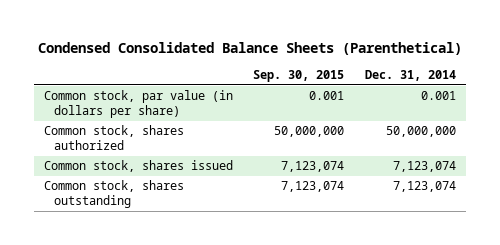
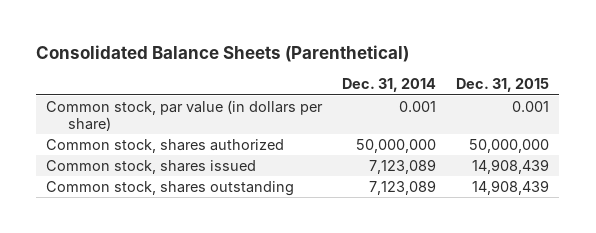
[37,41,462,55] Condensed Consolidated Balance Sheets (Parenthetical) -> [36,44,410,62] Consolidated Balance Sheets (Parenthetical)
[253,70,345,83] Sep. 30, 2015 -> none
none -> [456,78,550,93] Dec. 31, 2015
[392,161,456,173] 7,123,074 -> [369,158,437,174] 7,123,089
[392,181,456,193] 7,123,074 -> [369,179,437,195] 7,123,089

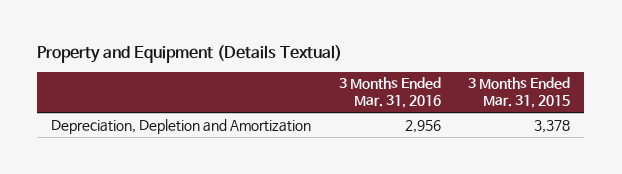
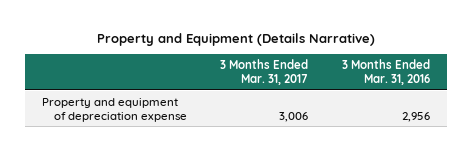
[37,45,343,64] Property and Equipment (Details Textual) -> [97,32,376,46] Property and Equipment (Details Narrative)
[468,77,571,109] 3 Months Ended Mar. 31, 2015 -> none
none -> [220,58,309,86] 3 Months Ended Mar. 31, 2017
[51,118,312,134] Depreciation, Depletion and Amortization -> [42,97,187,123] Property and equipment of depreciation expense

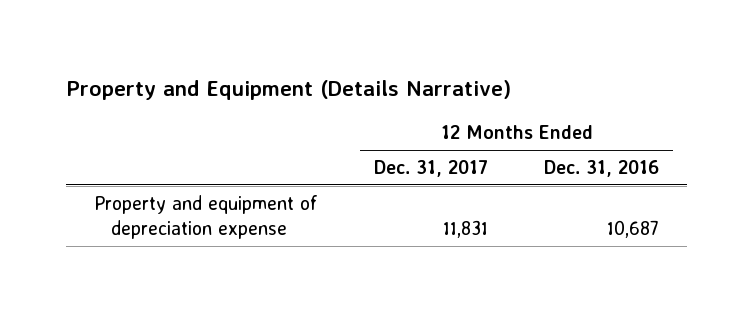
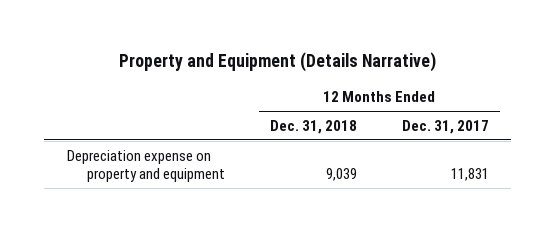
[544,160,660,178] Dec. 31, 2016 -> none
none -> [269,119,357,134] Dec. 31, 2018
[93,194,318,239] Property and equipment of depreciation expense -> [66,149,225,182] Depreciation expense on property and equipment

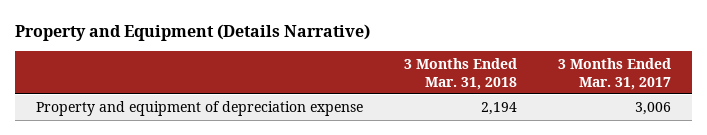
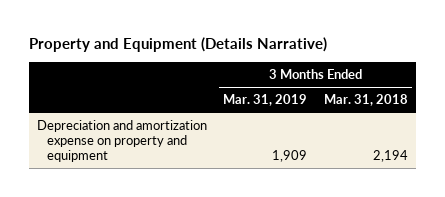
[558,57,672,90] 3 Months Ended Mar. 31, 2017 -> none
none -> [223,94,308,107] Mar. 31, 2019
[35,101,363,117] Property and equipment of depreciation expense -> [37,120,208,163] Depreciation and amortization expense on property and equipment

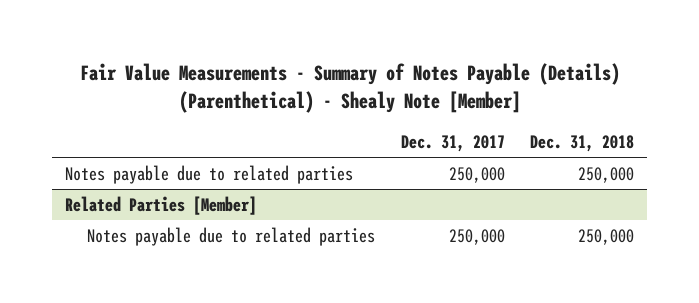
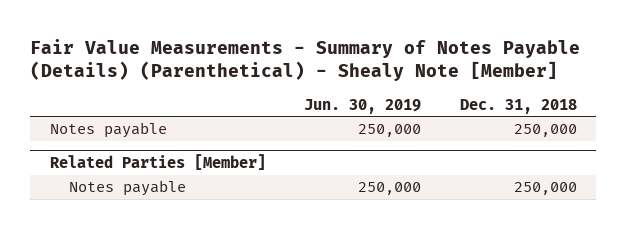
[400,135,505,153] Dec. 31, 2017 -> none
none -> [304,98,422,114] Jun. 30, 2019
[65,164,354,184] Notes payable due to related parties -> [49,122,167,139] Notes payable
[87,226,376,246] Notes payable due to related parties -> [69,180,187,197] Notes payable

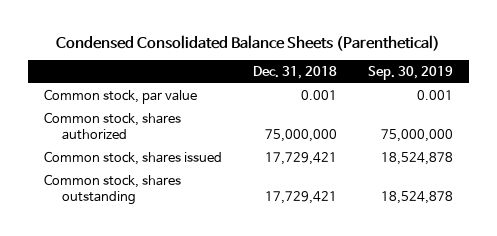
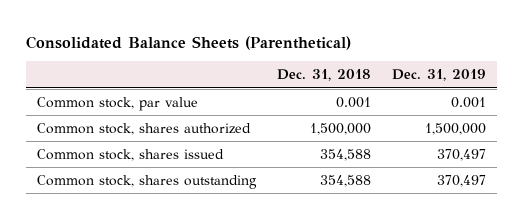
[56,34,441,51] Condensed Consolidated Balance Sheets (Parenthetical) -> [26,35,352,50] Consolidated Balance Sheets (Parenthetical)
[368,66,454,81] Sep. 30, 2019 -> none
none -> [392,69,487,82] Dec. 31, 2019
[264,128,337,142] 75,000,000 -> [309,123,371,136] 1,500,000
[264,151,337,165] 17,729,421 -> [319,149,371,162] 354,588
[264,190,337,204] 17,729,421 -> [319,175,371,188] 354,588

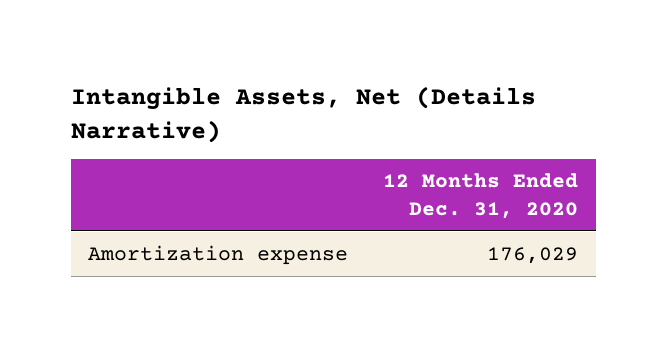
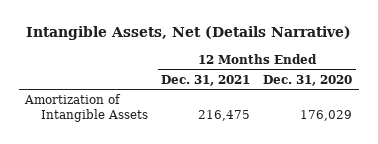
none -> [161,74,251,86] Dec. 31, 2021
[88,245,349,266] Amortization expense -> [24,94,149,122] Amortization of Intangible Assets

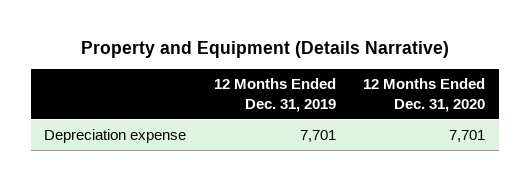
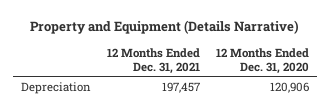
[213,78,336,113] 12 Months Ended Dec. 31, 2019 -> none
none -> [107,47,201,74] 12 Months Ended Dec. 31, 2021
[44,129,187,144] Depreciation expense -> [21,81,92,94] Depreciation
[449,130,486,143] 7,701 -> [269,81,309,93] 120,906

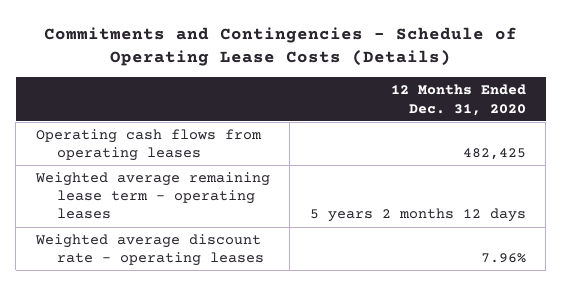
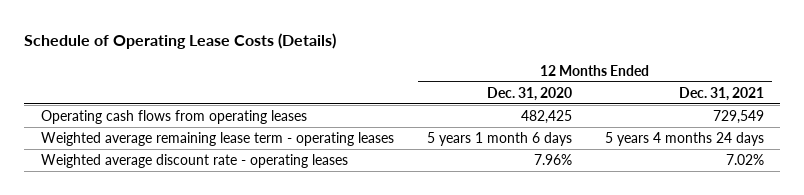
[43,27,517,67] Commitments and Contingencies - Schedule of Operating Lease Costs (Details) -> [24,32,337,49] Schedule of Operating Lease Costs (Details)
none -> [678,86,764,101] Dec. 31, 2021
[309,208,526,223] 5 years 2 months 12 days -> [426,132,572,147] 5 years 1 month 6 days

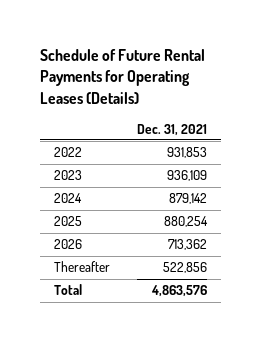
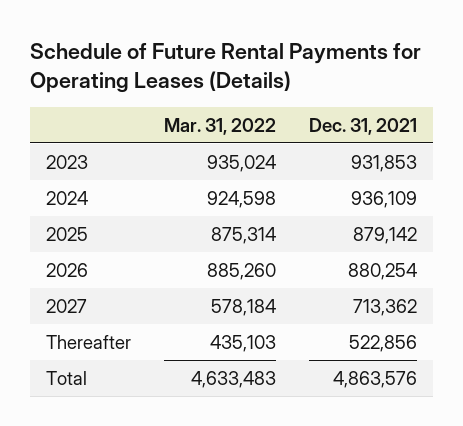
none -> [164,117,277,135] Mar. 31, 2022
[53,147,82,158] 2022 -> [46,154,89,169] 2023
[53,170,82,181] 2023 -> [46,190,89,205] 2024
[53,193,82,204] 2024 -> [46,226,89,241] 2025
[53,216,82,227] 2025 -> [46,262,89,277] 2026
[53,239,82,250] 2026 -> [46,298,88,313] 2027

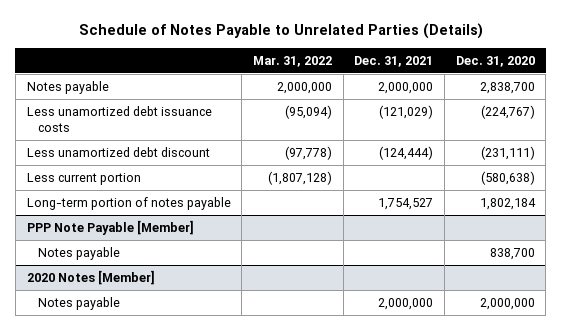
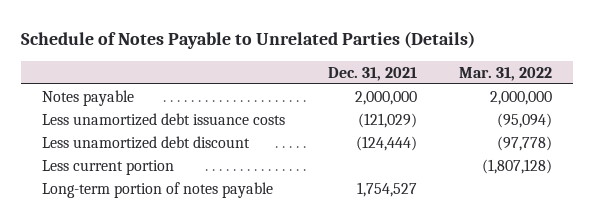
[455,55,535,67] Dec. 31, 2020 -> none
[26,220,194,236] PPP Note Payable [Member] -> none
[37,247,120,261] Notes payable -> none
[26,270,155,286] 2020 Notes [Member] -> none
[37,297,120,311] Notes payable -> none

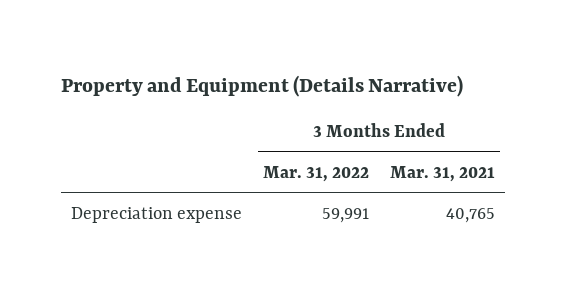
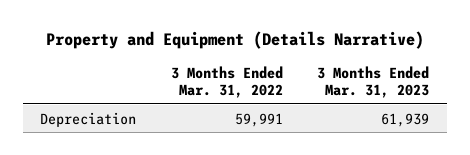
[389,165,495,182] Mar. 31, 2021 -> none
none -> [317,66,430,99] 3 Months Ended Mar. 31, 2023
[71,206,243,223] Depreciation expense -> [40,111,137,127] Depreciation

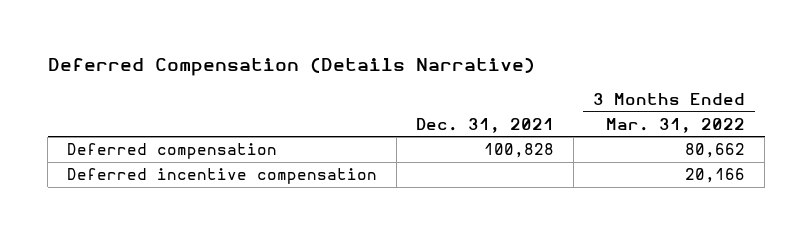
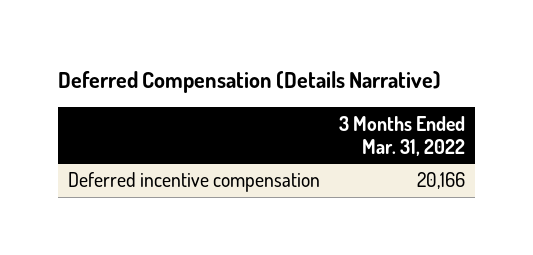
[416,117,555,133] Dec. 31, 2021 -> none
[67,143,278,160] Deferred compensation -> none

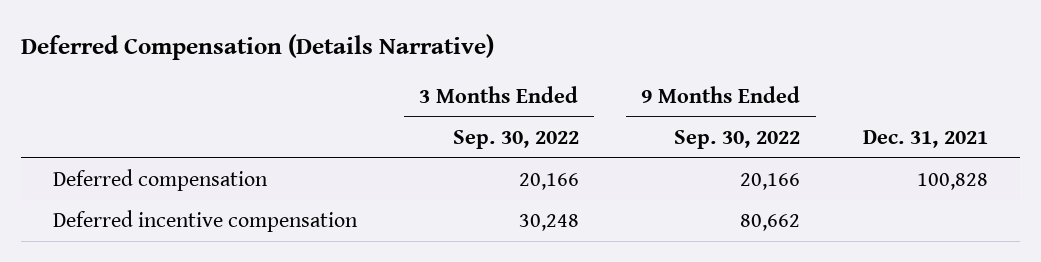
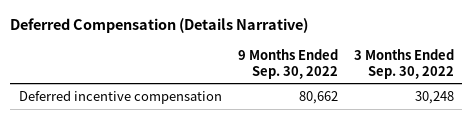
[863,129,989,148] Dec. 31, 2021 -> none
[52,169,268,192] Deferred compensation -> none

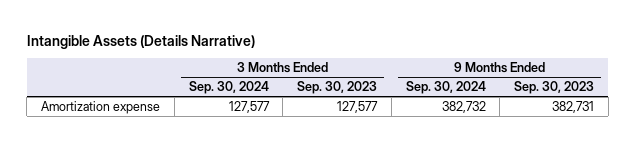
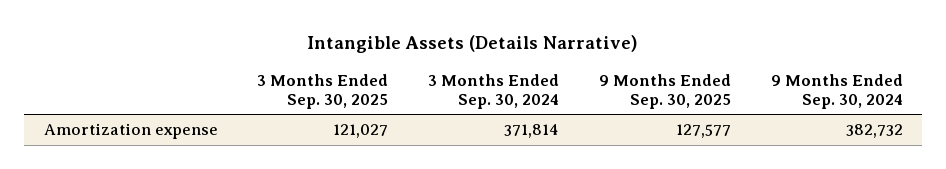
[297,81,378,95] Sep. 30, 2023 -> none
[514,81,595,95] Sep. 30, 2023 -> none
none -> [257,73,389,109] 3 Months Ended Sep. 30, 2025
none -> [598,73,731,109] 9 Months Ended Sep. 30, 2025
[228,101,270,114] 127,577 -> [504,124,560,139] 371,814

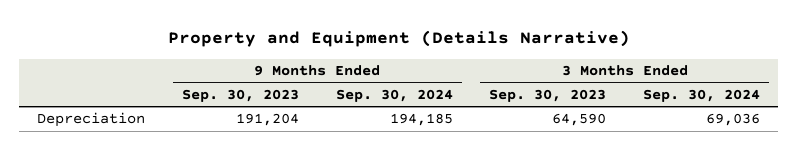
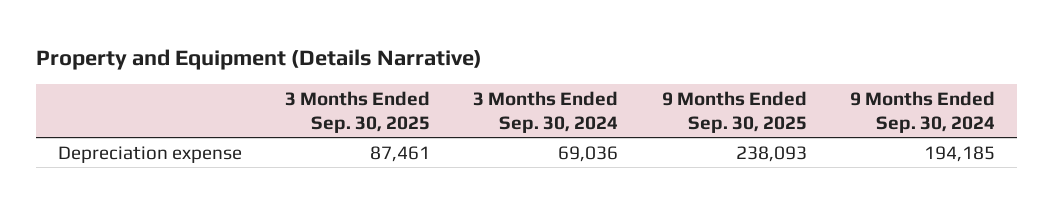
[181,88,299,102] Sep. 30, 2023 -> none
[489,88,607,102] Sep. 30, 2023 -> none
none -> [284,91,430,133] 3 Months Ended Sep. 30, 2025
none -> [661,91,807,133] 9 Months Ended Sep. 30, 2025
[37,112,146,128] Depreciation -> [57,145,242,163] Depreciation expense

